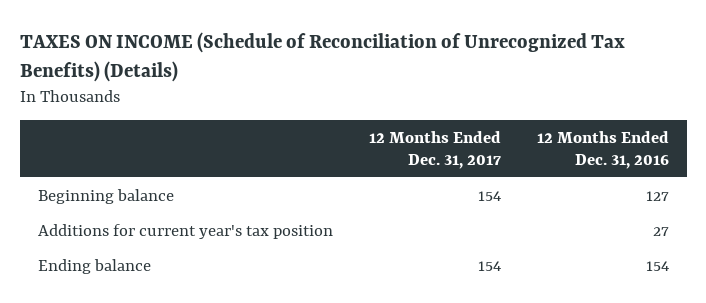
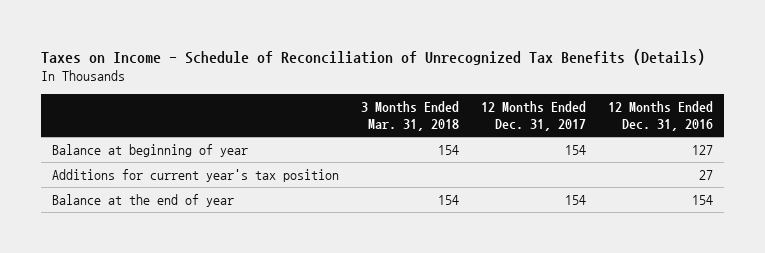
[19,32,625,82] TAXES ON INCOME (Schedule of Reconciliation of Unrecognized Tax Benefits) (Details) -> [41,49,706,66] Taxes on Income - Schedule of Reconciliation of Unrecognized Tax Benefits (Details)
none -> [361,100,460,132] 3 Months Ended Mar. 31, 2018
[37,188,174,204] Beginning balance -> [52,143,249,157] Balance at beginning of year
[37,258,151,274] Ending balance -> [52,193,235,207] Balance at the end of year

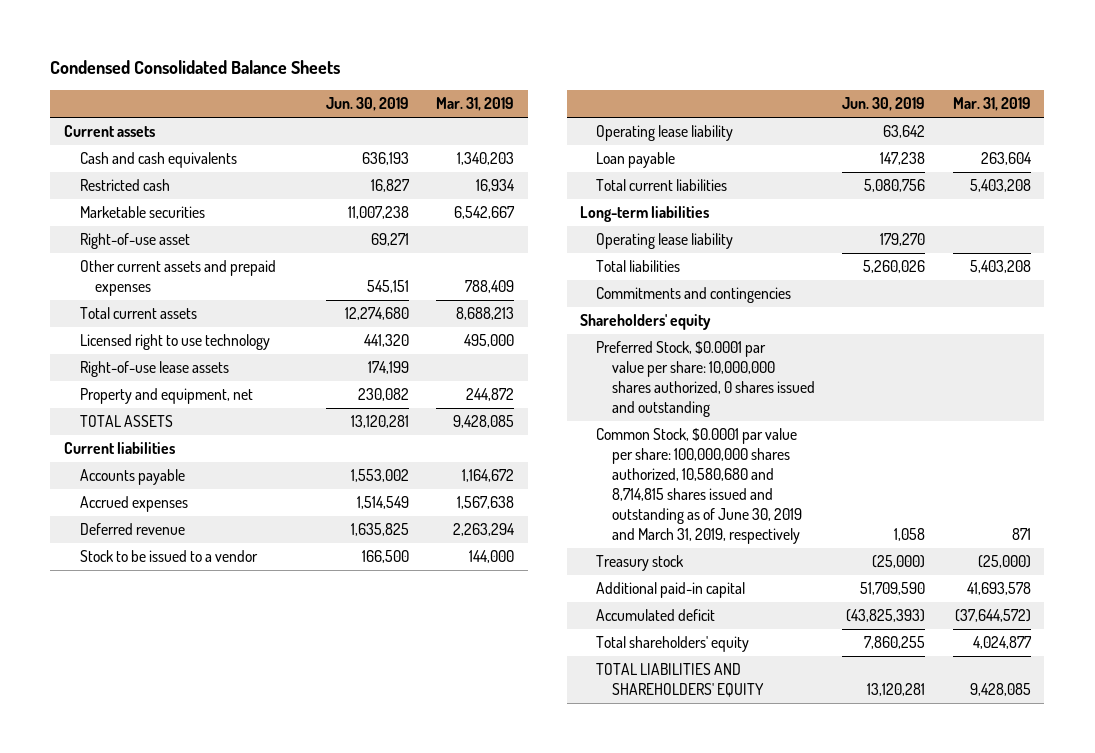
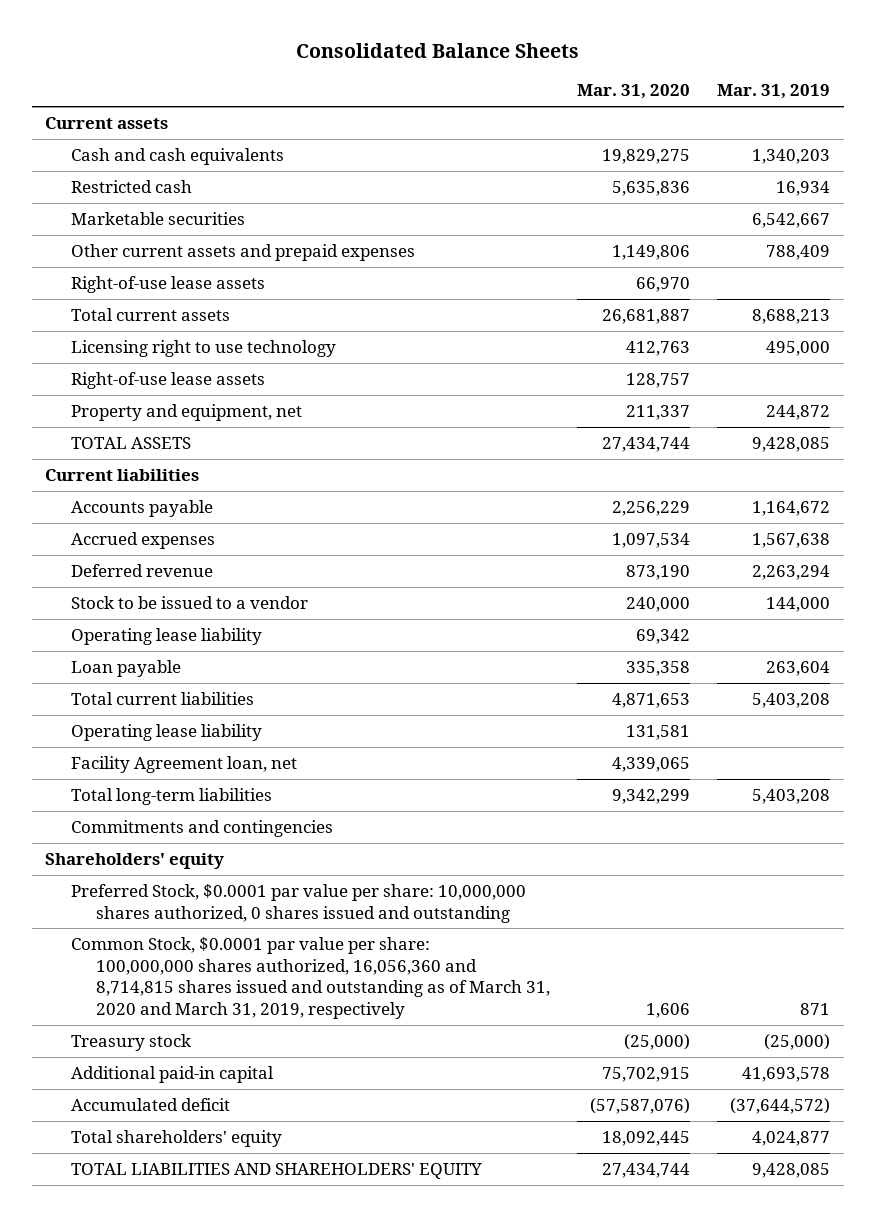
[50,60,341,75] Condensed Consolidated Balance Sheets -> [295,42,579,58] Consolidated Balance Sheets
[325,97,409,112] Jun. 30, 2019 -> none
none -> [577,84,691,100] Mar. 31, 2020
[79,233,190,250] Right-of-use asset -> none
none -> [70,275,265,293] Right-of-use lease assets
[79,334,270,351] Licensed right to use technology -> [70,339,336,357] Licensing right to use technology
[580,206,710,223] Long-term liabilities -> none
none -> [70,755,297,773] Facility Agreement loan, net
[595,260,680,273] Total liabilities -> [70,787,272,805] Total long-term liabilities
[595,428,802,544] Common Stock, $0.0001 par value per share: 100,000,000 shares authorized, 10,580,680 and 8,714,815 shares issued and outstanding as of June 30, 2019 and March 31, 2019, respectively -> [70,936,550,1019] Common Stock, $0.0001 par value per share: 100,000,000 shares authorized, 16,056,360 and 8,714,815 shares issued and outstanding as of March 31, 2020 and March 31, 2019, respectively

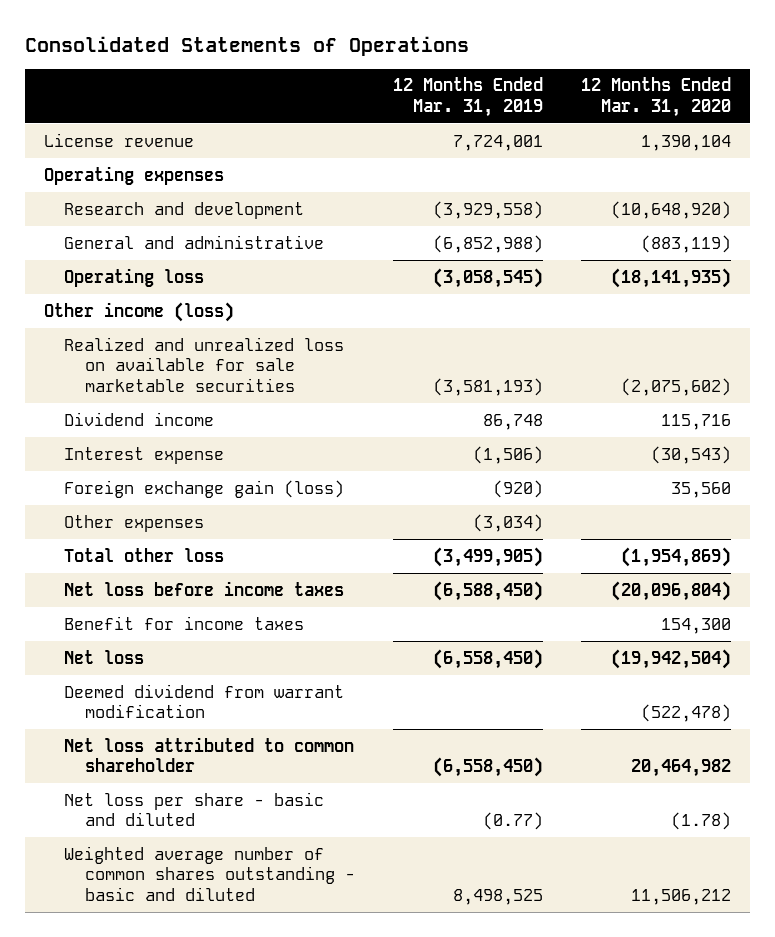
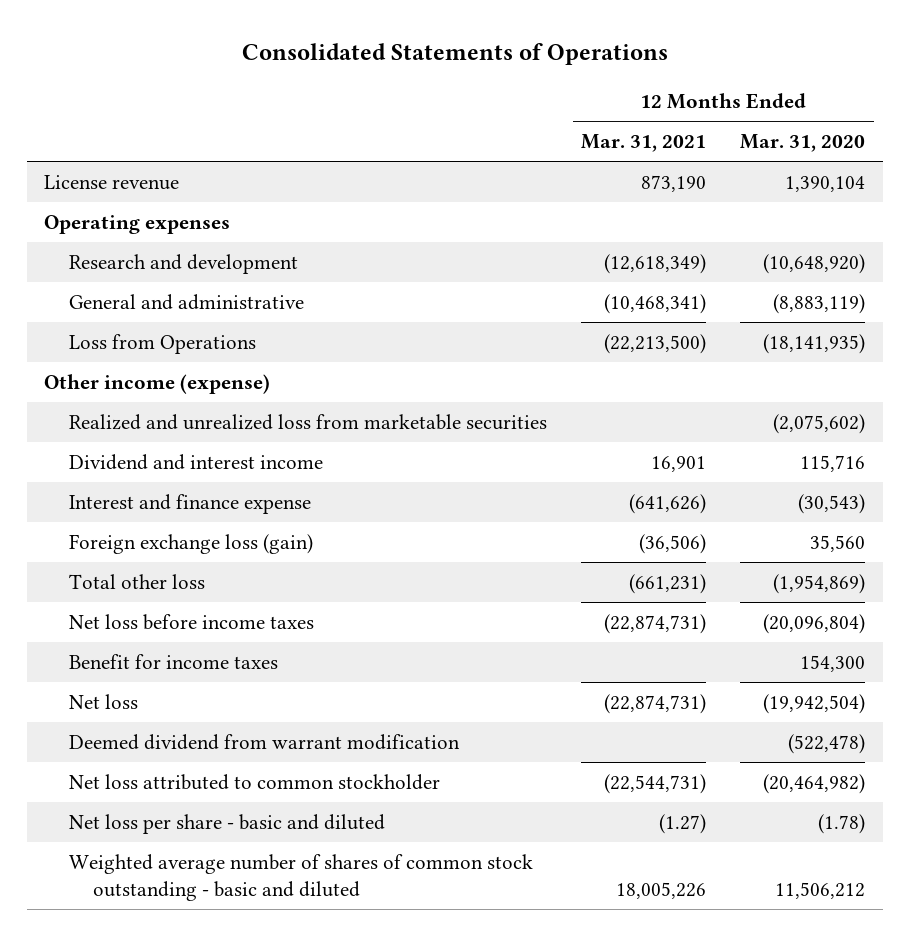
[392,77,543,118] 12 Months Ended Mar. 31, 2019 -> none
none -> [581,133,707,152] Mar. 31, 2021
[64,514,205,532] Other expenses -> none
[640,234,731,253] (883,119) -> [773,293,866,314] (8,883,119)
[64,267,205,287] Operating loss -> [68,333,256,354] Loss from Operations
[44,301,235,322] Other income (loss) -> [44,373,271,394] Other income (expense)
[64,336,345,393] Realized and unrealized loss on available for sale marketable securities -> [68,413,547,430] Realized and unrealized loss from marketable securities
[64,411,215,426] Dividend income -> [68,453,323,470] Dividend and interest income
[64,446,225,464] Interest expense -> [68,493,311,514] Interest and finance expense
[64,479,345,498] Foreign exchange gain (loss) -> [68,533,313,554] Foreign exchange loss (gain)
[64,736,355,773] Net loss attributed to common shareholder -> [68,773,440,790] Net loss attributed to common stockholder
[630,759,731,778] 20,464,982 -> [763,773,866,794] (20,464,982)
[64,845,355,902] Weighted average number of common shares outstanding - basic and diluted -> [68,853,533,902] Weighted average number of shares of common stock outstanding - basic and diluted

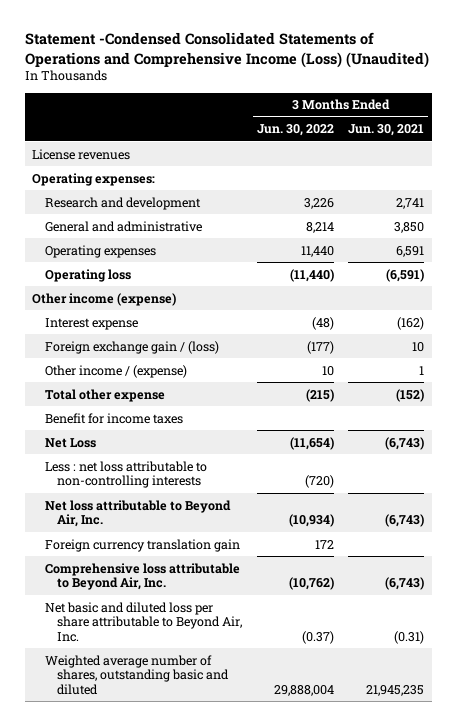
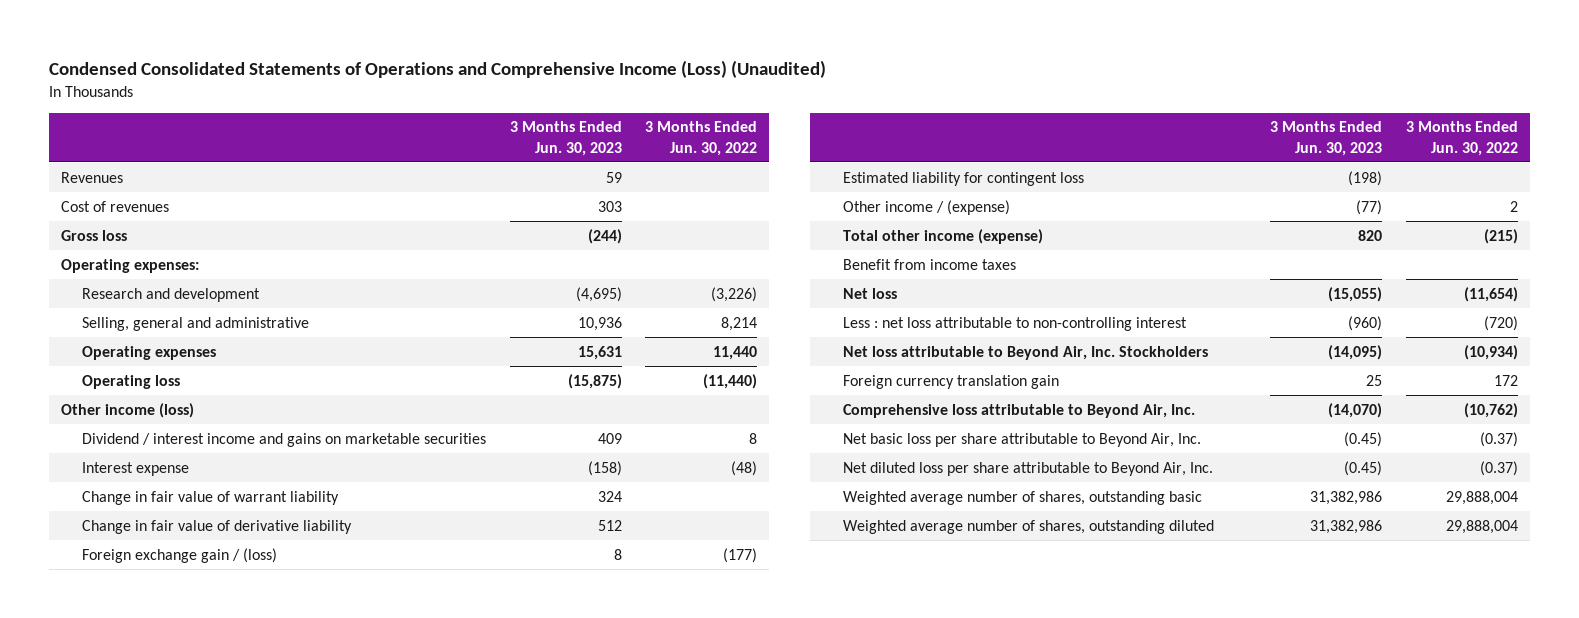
[24,32,429,68] Statement -Condensed Consolidated Statements of Operations and Comprehensive Income (Loss) (Unaudited) -> [49,59,827,78] Condensed Consolidated Statements of Operations and Comprehensive Income (Loss) (Unaudited)
[348,124,425,137] Jun. 30, 2021 -> none
none -> [509,121,622,156] 3 Months Ended Jun. 30, 2023
[32,148,131,160] License revenues -> [61,171,124,183] Revenues
none -> [61,200,170,212] Cost of revenues
none -> [61,229,128,241] Gross loss
[303,197,334,209] 3,226 -> [711,286,758,302] (3,226)
[44,220,202,232] General and administrative -> [82,316,310,331] Selling, general and administrative
[32,292,177,306] Other income (expense) -> [61,402,195,418] Other income (loss)
none -> [82,432,487,447] Dividend / interest income and gains on marketable securities
none -> [82,490,340,505] Change in fair value of warrant liability
none -> [82,519,353,534] Change in fair value of derivative liability
none -> [842,171,1084,186] Estimated liability for contingent loss
[321,365,334,376] 10 -> [1509,200,1518,212] 2
[44,388,165,402] Total other expense -> [842,228,1043,244] Total other income (expense)
[44,412,183,424] Benefit for income taxes -> [842,258,1016,270] Benefit from income taxes
[44,437,96,448] Net Loss -> [842,287,897,299] Net loss
[44,460,207,489] Less : net loss attributable to non-controlling interests -> [842,316,1187,331] Less : net loss attributable to non-controlling interest
[44,499,231,528] Net loss attributable to Beyond Air, Inc. -> [842,345,1208,360] Net loss attributable to Beyond Air, Inc. Stockholders
[44,601,243,642] Net basic and diluted loss per share attributable to Beyond Air, Inc. -> [842,432,1201,447] Net basic loss per share attributable to Beyond Air, Inc.
none -> [842,461,1213,476] Net diluted loss per share attributable to Beyond Air, Inc.
[44,654,230,695] Weighted average number of shares, outstanding basic and diluted -> [842,490,1202,505] Weighted average number of shares, outstanding basic
none -> [842,519,1214,534] Weighted average number of shares, outstanding diluted

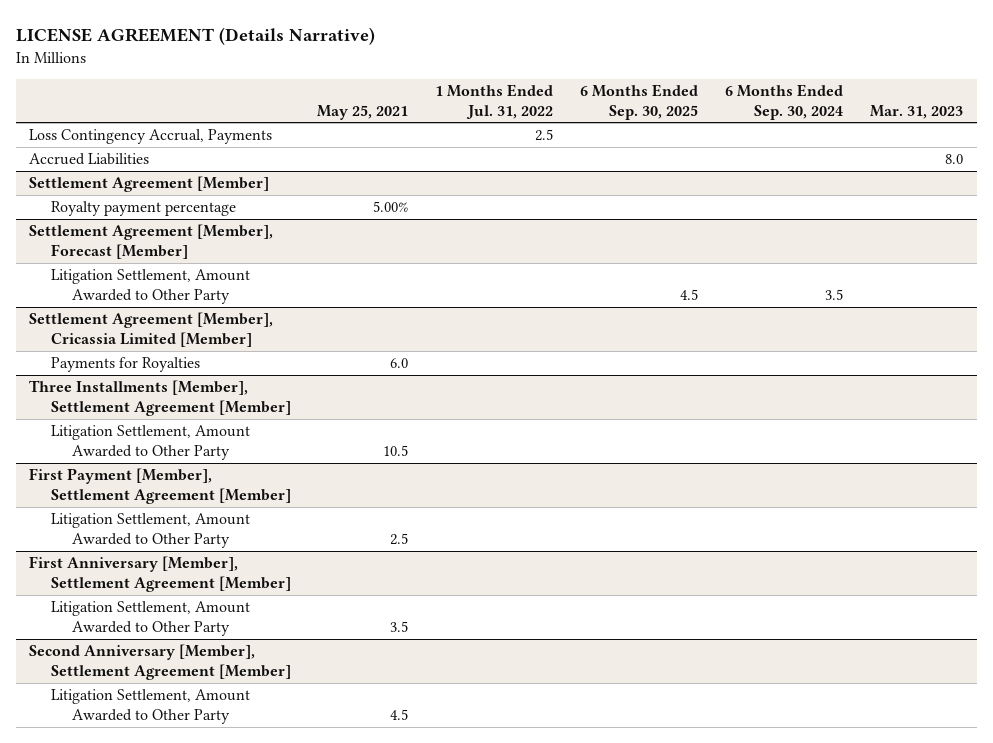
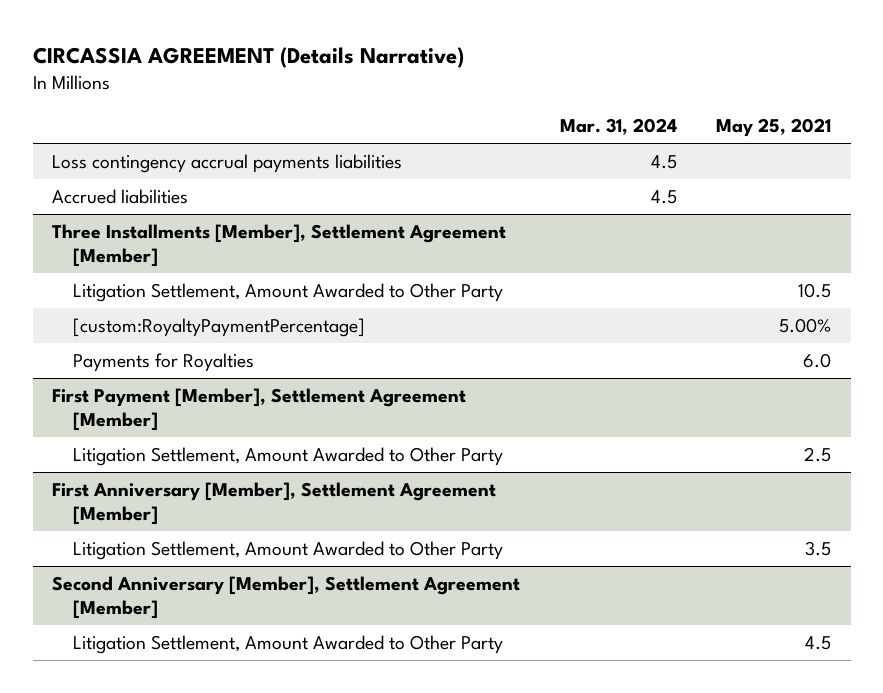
[15,26,375,45] LICENSE AGREEMENT (Details Narrative) -> [32,46,464,68] CIRCASSIA AGREEMENT (Details Narrative)
[435,83,554,119] 1 Months Ended Jul. 31, 2022 -> none
[580,83,699,120] 6 Months Ended Sep. 30, 2025 -> none
[725,83,844,120] 6 Months Ended Sep. 30, 2024 -> none
[870,104,964,119] Mar. 31, 2023 -> none
none -> [559,118,677,136] Mar. 31, 2024
[29,176,270,193] Settlement Agreement [Member] -> none
[50,201,236,217] Royalty payment percentage -> none
[29,224,274,259] Settlement Agreement [Member], Forecast [Member] -> none
[50,269,250,304] Litigation Settlement, Amount Awarded to Other Party -> none
[29,312,274,347] Settlement Agreement [Member], Cricassia Limited [Member] -> none
[50,357,200,373] Payments for Royalties -> none
[29,129,273,145] Loss Contingency Accrual, Payments -> [52,153,403,173] Loss contingency accrual payments liabilities
[29,153,150,166] Accrued Liabilities -> [52,188,189,204] Accrued liabilities
none -> [72,317,365,337] [custom:RoyaltyPaymentPercentage]
none -> [72,352,254,372] Payments for Royalties

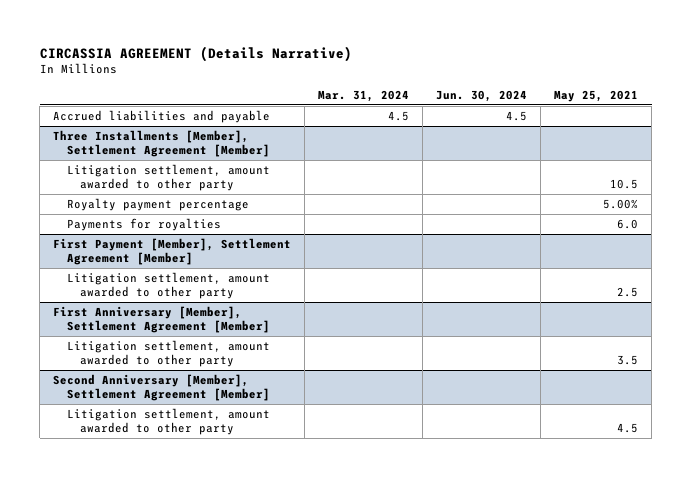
none -> [436,89,528,102] Jun. 30, 2024
[52,153,403,173] Loss contingency accrual payments liabilities -> none
[52,188,189,204] Accrued liabilities -> [53,110,271,124] Accrued liabilities and payable
[72,282,503,302] Litigation Settlement, Amount Awarded to Other Party -> [66,164,270,191] Litigation settlement, amount awarded to other party
[72,317,365,337] [custom:RoyaltyPaymentPercentage] -> [66,198,249,212] Royalty payment percentage
[72,352,254,372] Payments for Royalties -> [66,218,221,232] Payments for royalties
[72,446,503,466] Litigation Settlement, Amount Awarded to Other Party -> [66,272,270,299] Litigation settlement, amount awarded to other party
[72,540,503,560] Litigation Settlement, Amount Awarded to Other Party -> [66,340,270,367] Litigation settlement, amount awarded to other party
[72,634,503,654] Litigation Settlement, Amount Awarded to Other Party -> [66,408,270,435] Litigation settlement, amount awarded to other party

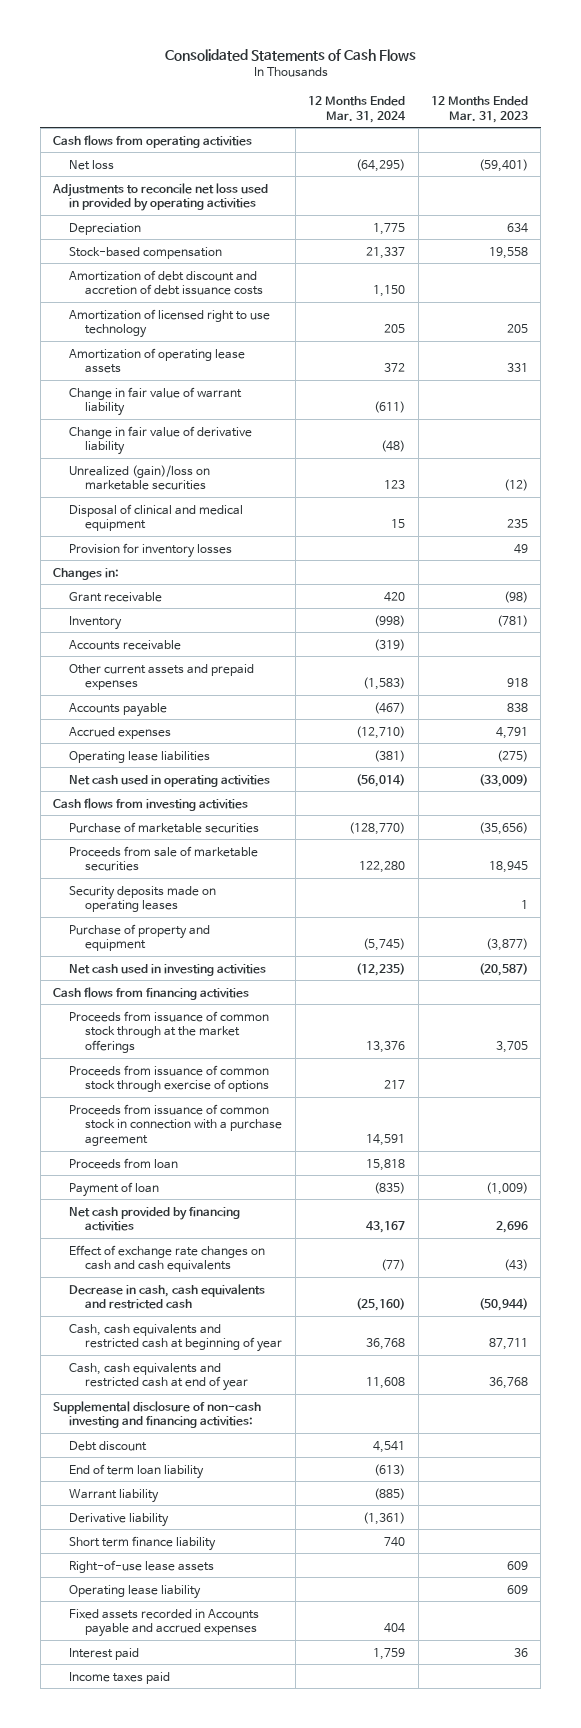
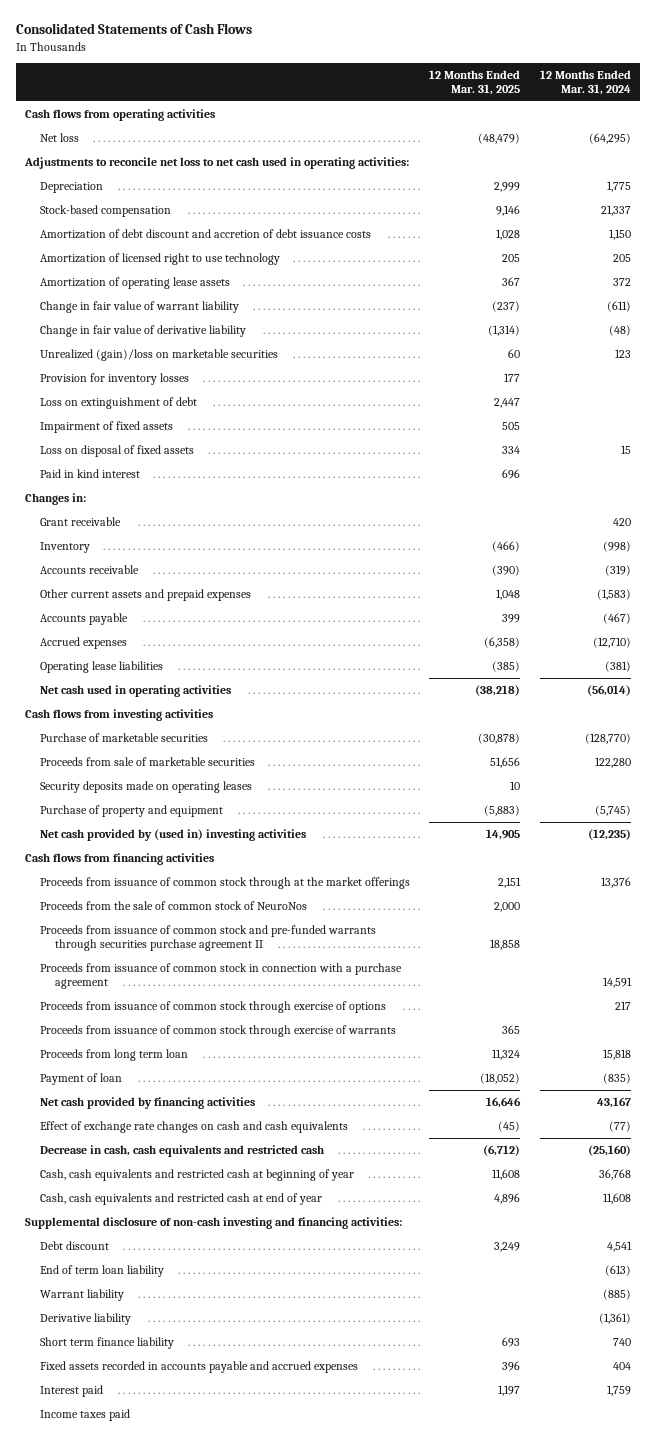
[430,95,528,123] 12 Months Ended Mar. 31, 2023 -> none
none -> [429,69,521,96] 12 Months Ended Mar. 31, 2025
[52,182,269,212] Adjustments to reconcile net loss used in provided by operating activities -> [24,157,410,170] Adjustments to reconcile net loss to net cash used in operating activities:
[69,503,244,532] Disposal of clinical and medical equipment -> none
none -> [40,397,198,410] Loss on extinguishment of debt
none -> [40,421,174,434] Impairment of fixed assets
none -> [40,445,195,458] Loss on disposal of fixed assets
none -> [40,469,141,479] Paid in kind interest
[69,963,267,976] Net cash used in investing activities -> [40,829,307,842] Net cash provided by (used in) investing activities
none -> [40,901,308,911] Proceeds from the sale of common stock of NeuroNos
none -> [40,925,377,952] Proceeds from issuance of common stock and pre-funded warrants through securities purchase agreement II
[69,1064,270,1093] Proceeds from issuance of common stock through exercise of options -> [40,1001,387,1014] Proceeds from issuance of common stock through exercise of options
none -> [40,1025,397,1038] Proceeds from issuance of common stock through exercise of warrants
[69,1157,179,1169] Proceeds from loan -> [40,1049,189,1062] Proceeds from long term loan
[69,1559,215,1573] Right-of-use lease assets -> none
[69,1584,202,1599] Operating lease liability -> none
[69,1608,260,1638] Fixed assets recorded in Accounts payable and accrued expenses -> [40,1361,359,1374] Fixed assets recorded in accounts payable and accrued expenses

